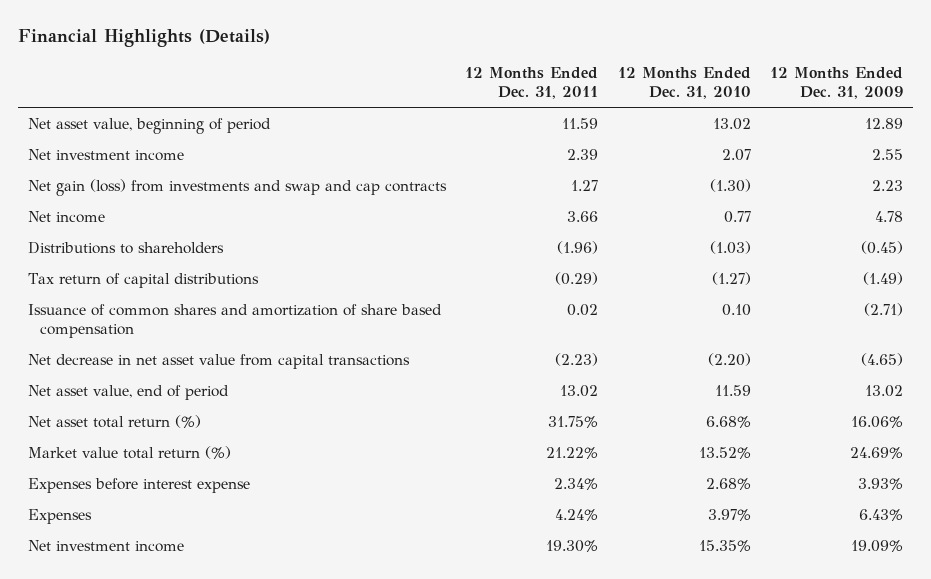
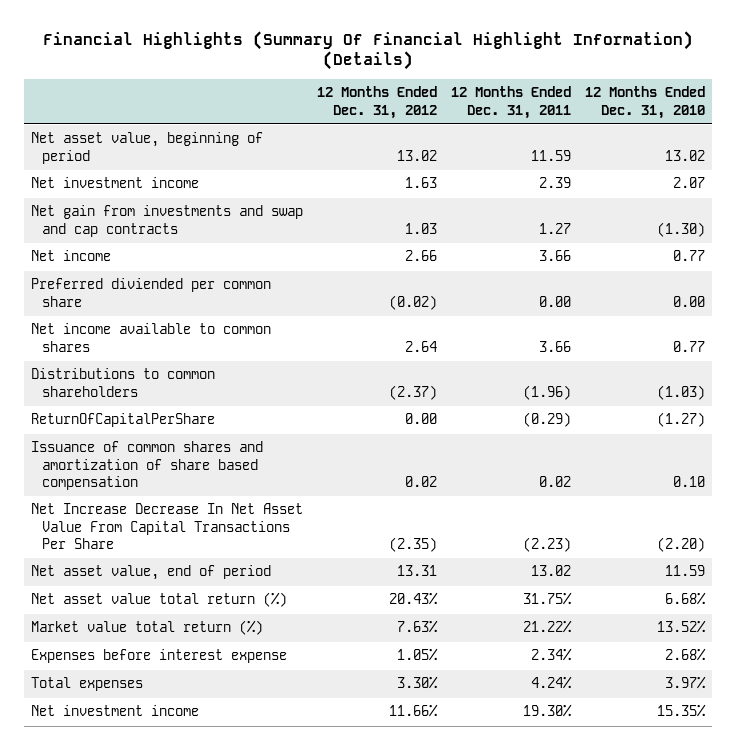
[17,28,270,47] Financial Highlights (Details) -> [42,30,693,71] Financial Highlights (Summary Of Financial Highlight Information) (Details)
[770,67,904,100] 12 Months Ended Dec. 31, 2009 -> none
none -> [316,86,437,119] 12 Months Ended Dec. 31, 2012
[27,178,447,196] Net gain (loss) from investments and swap and cap contracts -> [30,205,303,237] Net gain from investments and swap and cap contracts
none -> [30,278,271,307] Preferred diviended per common share
none -> [30,323,271,352] Net income available to common shares
[27,241,224,254] Distributions to shareholders -> [30,368,215,397] Distributions to common shareholders
[27,272,259,288] Tax return of capital distributions -> [30,413,215,428] ReturnOfCapitalPerShare
[27,353,410,369] Net decrease in net asset value from capital transactions -> [30,503,303,550] Net Increase Decrease In Net Asset Value From Capital Transactions Per Share
[27,414,201,428] Net asset total return (%) -> [30,592,287,608] Net asset value total return (%)
[27,508,92,524] Expenses -> [30,677,143,692] Total expenses

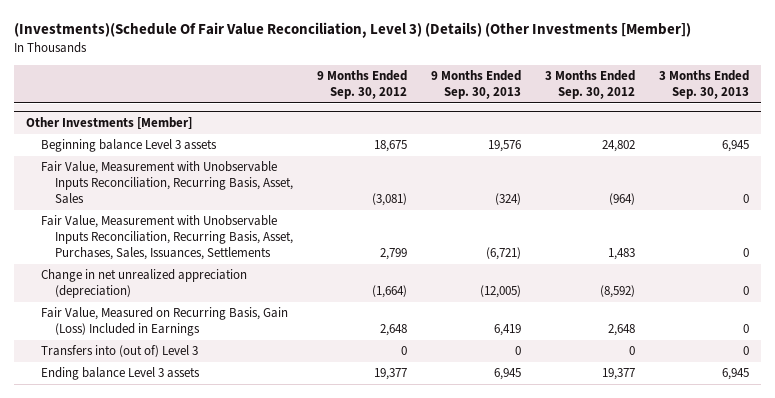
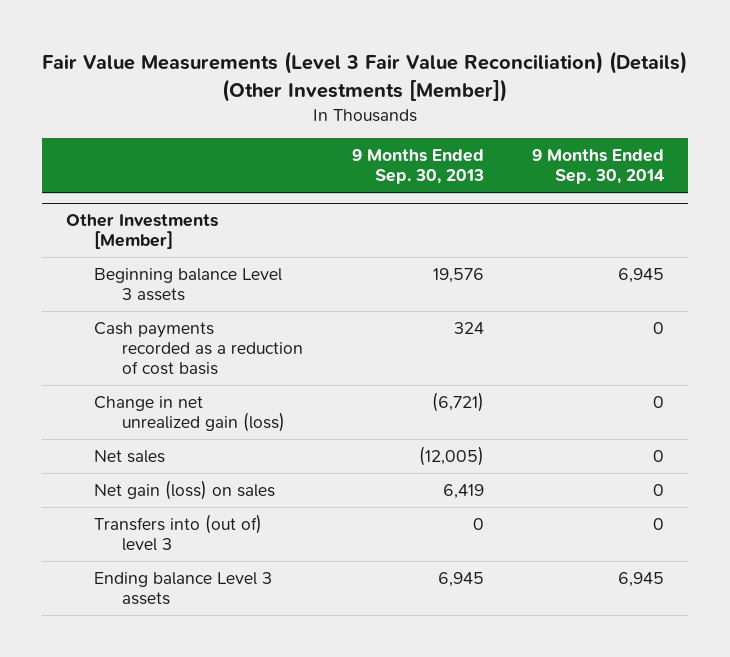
[14,22,692,39] (Investments)(Schedule Of Fair Value Reconciliation, Level 3) (Details) (Other Investments [Member]) -> [42,51,688,102] Fair Value Measurements (Level 3 Fair Value Reconciliation) (Details) (Other Investments [Member])
[317,69,408,99] 9 Months Ended Sep. 30, 2012 -> none
[545,69,636,99] 3 Months Ended Sep. 30, 2012 -> none
[659,69,750,99] 3 Months Ended Sep. 30, 2013 -> none
none -> [532,148,665,185] 9 Months Ended Sep. 30, 2014
[40,161,294,205] Fair Value, Measurement with Unobservable Inputs Reconciliation, Recurring Basis, Asset, Sales -> none
none -> [94,321,304,376] Cash payments recorded as a reduction of cost basis
[40,215,294,261] Fair Value, Measurement with Unobservable Inputs Reconciliation, Recurring Basis, Asset, Purchases, Sales, Issuances, Settlements -> [94,395,286,433] Change in net unrealized gain (loss)
[40,269,247,299] Change in net unrealized appreciation (depreciation) -> [94,449,166,463] Net sales
[40,307,288,337] Fair Value, Measured on Recurring Basis, Gain (Loss) Included in Earnings -> [94,479,276,500] Net gain (loss) on sales
[40,345,198,358] Transfers into (out of) Level 3 -> [94,513,263,552] Transfers into (out of) level 3

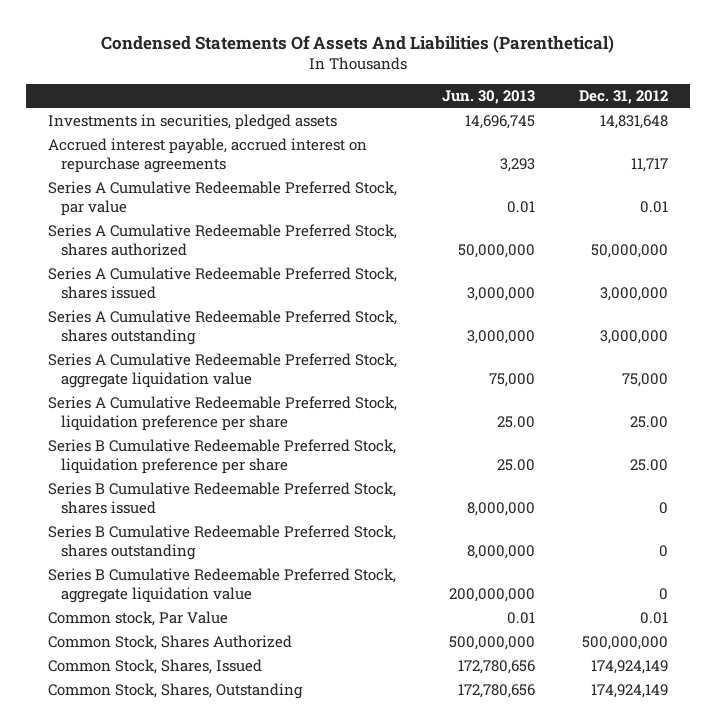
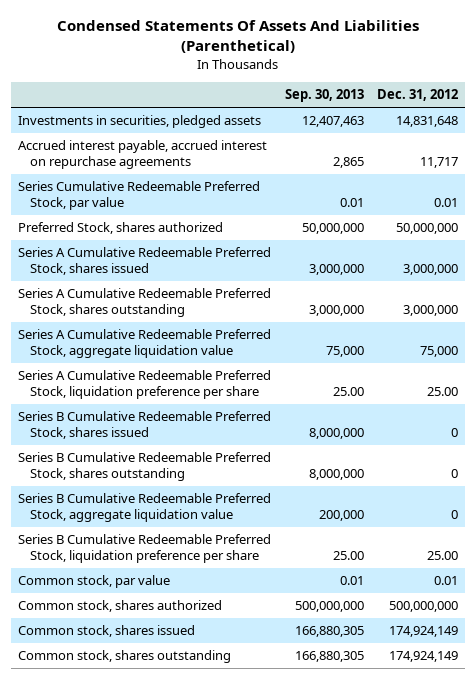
[441,90,535,105] Jun. 30, 2013 -> none
none -> [284,89,364,103] Sep. 30, 2013
[48,181,398,217] Series A Cumulative Redeemable Preferred Stock, par value -> [17,181,260,211] Series Cumulative Redeemable Preferred Stock, par value
[48,224,398,257] Series A Cumulative Redeemable Preferred Stock, shares authorized -> [17,222,223,235] Preferred Stock, shares authorized
[48,439,397,475] Series B Cumulative Redeemable Preferred Stock, liquidation preference per share -> [17,534,271,564] Series B Cumulative Redeemable Preferred Stock, liquidation preference per share
[48,611,229,627] Common stock, Par Value -> [17,575,170,589] Common stock, par value
[48,635,293,651] Common Stock, Shares Authorized -> [17,600,222,613] Common stock, shares authorized
[48,659,263,675] Common Stock, Shares, Issued -> [17,625,195,638] Common stock, shares issued
[48,683,304,700] Common Stock, Shares, Outstanding -> [17,650,231,664] Common stock, shares outstanding

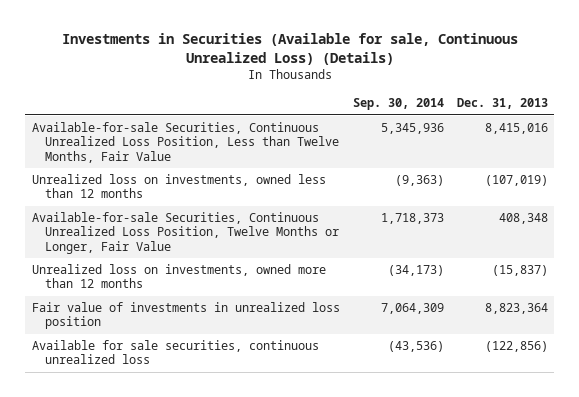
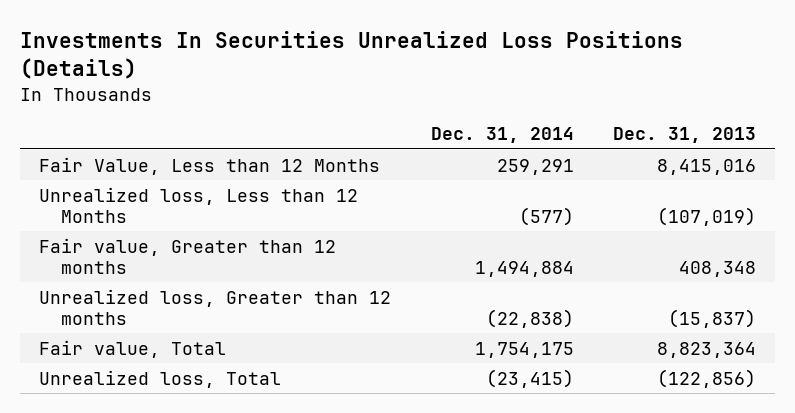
[61,32,518,65] Investments in Securities (Available for sale, Continuous Unrealized Loss) (Details) -> [19,31,683,80] Investments In Securities Unrealized Loss Positions (Details)
[352,98,444,111] Sep. 30, 2014 -> none
none -> [430,127,574,144] Dec. 31, 2014
[31,122,339,163] Available-for-sale Securities, Continuous Unrealized Loss Position, Less than Twelve Months, Fair Value -> [39,156,381,175] Fair Value, Less than 12 Months
[31,174,326,199] Unrealized loss on investments, owned less than 12 months -> [39,186,359,223] Unrealized loss, Less than 12 Months
[31,212,339,254] Available-for-sale Securities, Continuous Unrealized Loss Position, Twelve Months or Longer, Fair Value -> [39,237,337,274] Fair value, Greater than 12 months
[31,264,326,289] Unrealized loss on investments, owned more than 12 months -> [39,288,392,325] Unrealized loss, Greater than 12 months
[31,302,340,330] Fair value of investments in unrealized loss position -> [39,339,227,358] Fair value, Total
[31,340,319,365] Available for sale securities, continuous unrealized loss -> [39,369,282,388] Unrealized loss, Total

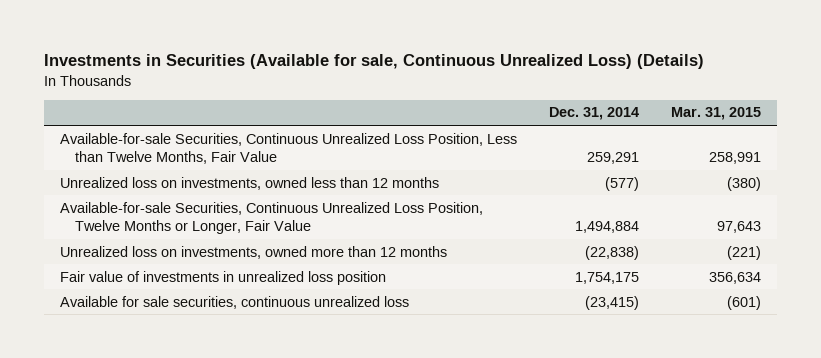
[19,31,683,80] Investments In Securities Unrealized Loss Positions (Details) -> [44,54,705,70] Investments in Securities (Available for sale, Continuous Unrealized Loss) (Details)
[612,127,756,144] Dec. 31, 2013 -> none
none -> [670,107,761,121] Mar. 31, 2015
[39,156,381,175] Fair Value, Less than 12 Months -> [59,132,517,164] Available-for-sale Securities, Continuous Unrealized Loss Position, Less than Twelve Months, Fair Value
[39,186,359,223] Unrealized loss, Less than 12 Months -> [59,176,439,190] Unrealized loss on investments, owned less than 12 months
[39,237,337,274] Fair value, Greater than 12 months -> [59,201,483,234] Available-for-sale Securities, Continuous Unrealized Loss Position, Twelve Months or Longer, Fair Value
[39,288,392,325] Unrealized loss, Greater than 12 months -> [59,245,447,259] Unrealized loss on investments, owned more than 12 months
[39,339,227,358] Fair value, Total -> [59,270,386,285] Fair value of investments in unrealized loss position
[39,369,282,388] Unrealized loss, Total -> [59,295,409,309] Available for sale securities, continuous unrealized loss

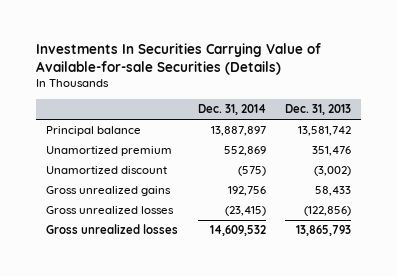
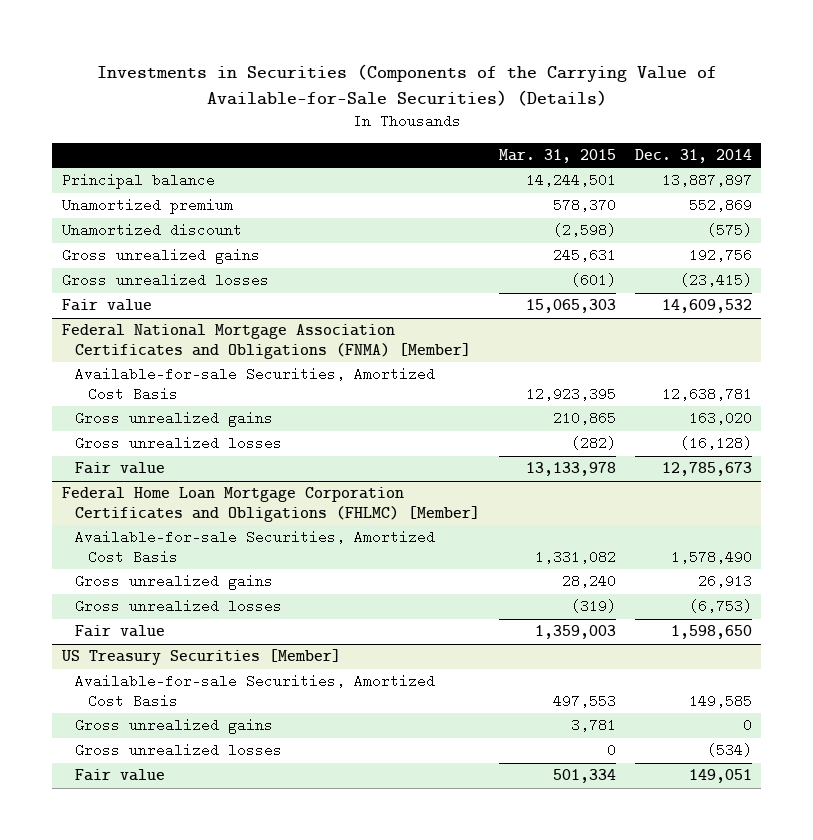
[35,42,321,75] Investments In Securities Carrying Value of Available-for-sale Securities (Details) -> [96,64,717,106] Investments in Securities (Components of the Carrying Value of Available-for-Sale Securities) (Details)
[285,104,352,116] Dec. 31, 2013 -> none
none -> [498,149,616,164] Mar. 31, 2015
none -> [61,299,152,312] Fair value
none -> [61,324,471,359] Federal National Mortgage Association Certificates and Obligations (FNMA) [Member]
none -> [74,367,435,401] Available-for-sale Securities, Amortized Cost Basis
none -> [74,411,273,428] Gross unrealized gains
[209,225,266,237] 14,609,532 -> [679,436,752,451] (16,128)
none -> [74,462,165,475] Fair value
none -> [61,487,480,522] Federal Home Loan Mortgage Corporation Certificates and Obligations (FHLMC) [Member]
none -> [74,530,435,564] Available-for-sale Securities, Amortized Cost Basis
none -> [74,574,273,591] Gross unrealized gains
none -> [74,599,282,614] Gross unrealized losses
none -> [74,625,165,638] Fair value
none -> [60,649,341,666] US Treasury Securities [Member]
none -> [74,674,435,708] Available-for-sale Securities, Amortized Cost Basis
none -> [74,718,273,735] Gross unrealized gains
none -> [74,743,282,758] Gross unrealized losses
none -> [74,769,165,782] Fair value

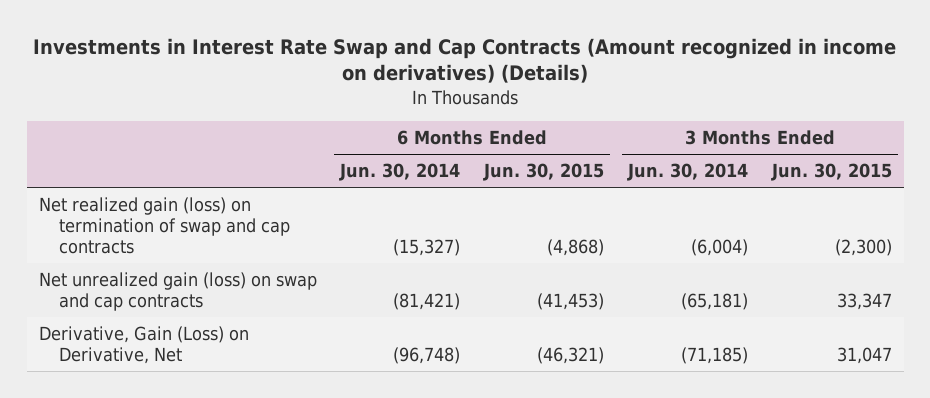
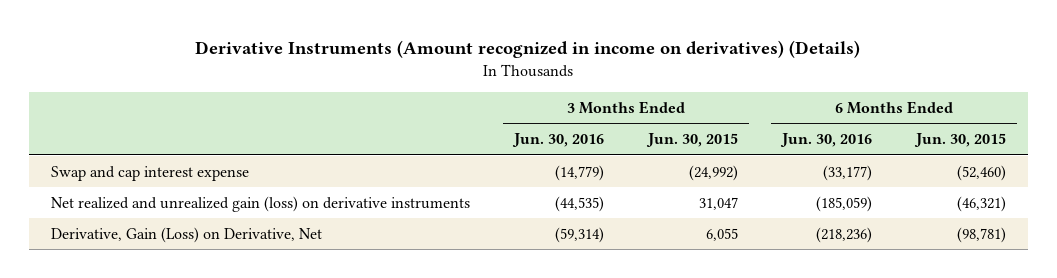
[33,37,897,84] Investments in Interest Rate Swap and Cap Contracts (Amount recognized in income on derivatives) (Details) -> [195,39,861,58] Derivative Instruments (Amount recognized in income on derivatives) (Details)
[339,162,461,181] Jun. 30, 2014 -> none
[627,162,749,181] Jun. 30, 2014 -> none
none -> [511,133,604,148] Jun. 30, 2016
none -> [779,133,872,148] Jun. 30, 2016
[38,271,317,312] Net unrealized gain (loss) on swap and cap contracts -> none
none -> [50,165,249,181] Swap and cap interest expense
[38,196,290,255] Net realized gain (loss) on termination of swap and cap contracts -> [50,195,470,212] Net realized and unrealized gain (loss) on derivative instruments
[547,239,605,257] (4,868) -> [956,195,1006,212] (46,321)
[834,239,892,257] (2,300) -> [698,196,738,210] 31,047
[537,347,605,365] (46,321) -> [956,226,1006,243] (98,781)
[836,347,892,365] 31,047 -> [705,227,738,241] 6,055

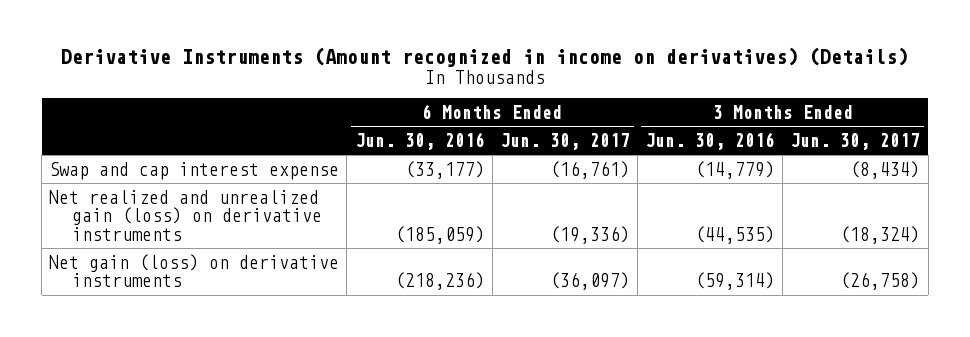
[645,133,738,148] Jun. 30, 2015 -> none
[913,133,1006,148] Jun. 30, 2015 -> none
none -> [499,132,630,150] Jun. 30, 2017
none -> [790,132,921,150] Jun. 30, 2017
[50,226,322,243] Derivative, Gain (Loss) on Derivative, Net -> [49,253,340,288] Net gain (loss) on derivative instruments

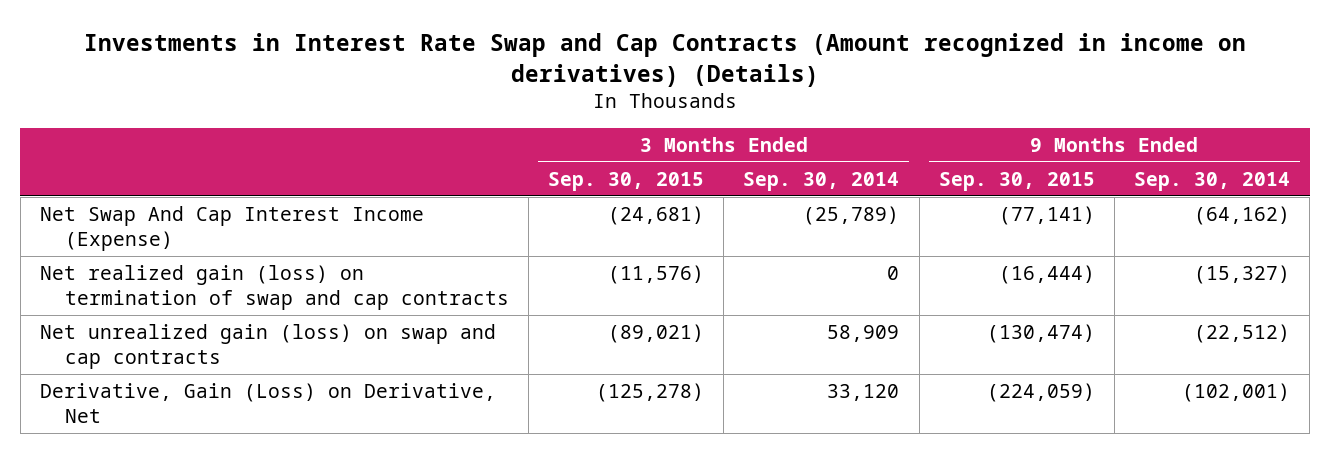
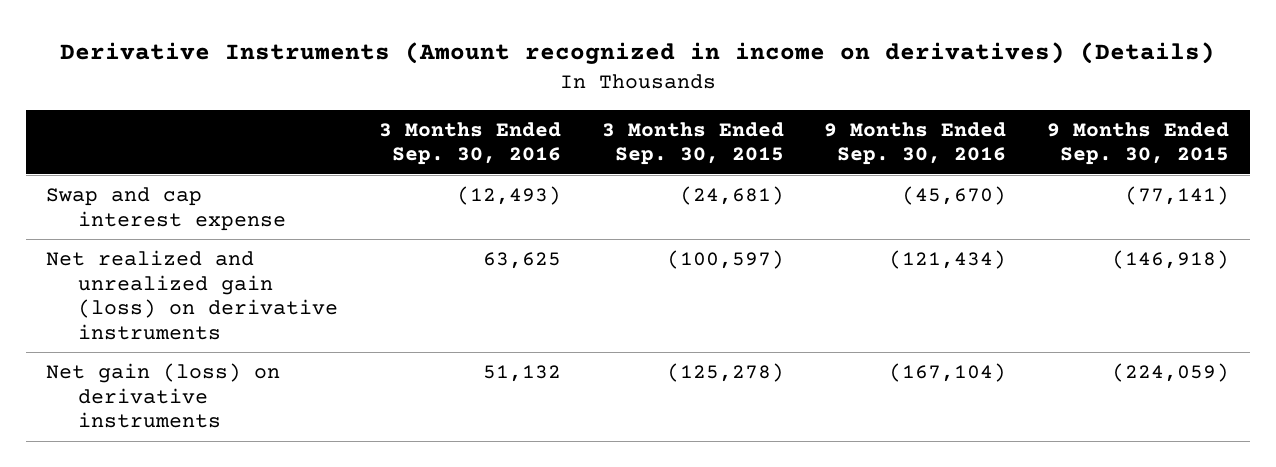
[84,33,1247,87] Investments in Interest Rate Swap and Cap Contracts (Amount recognized in income on derivatives) (Details) -> [59,42,1215,65] Derivative Instruments (Amount recognized in income on derivatives) (Details)
[743,171,900,191] Sep. 30, 2014 -> none
[1134,171,1291,191] Sep. 30, 2014 -> none
none -> [378,121,561,166] 3 Months Ended Sep. 30, 2016
none -> [824,121,1007,166] 9 Months Ended Sep. 30, 2016
[40,324,497,370] Net unrealized gain (loss) on swap and cap contracts -> none
[40,206,425,252] Net Swap And Cap Interest Income (Expense) -> [46,186,286,231] Swap and cap interest expense
[40,265,509,311] Net realized gain (loss) on termination of swap and cap contracts -> [46,249,338,341] Net realized and unrealized gain (loss) on derivative instruments
[608,265,705,285] (11,576) -> [666,249,784,269] (100,597)
[998,265,1095,285] (16,444) -> [1112,249,1230,269] (146,918)
[40,383,497,424] Derivative, Gain (Loss) on Derivative, Net -> [46,362,281,429] Net gain (loss) on derivative instruments

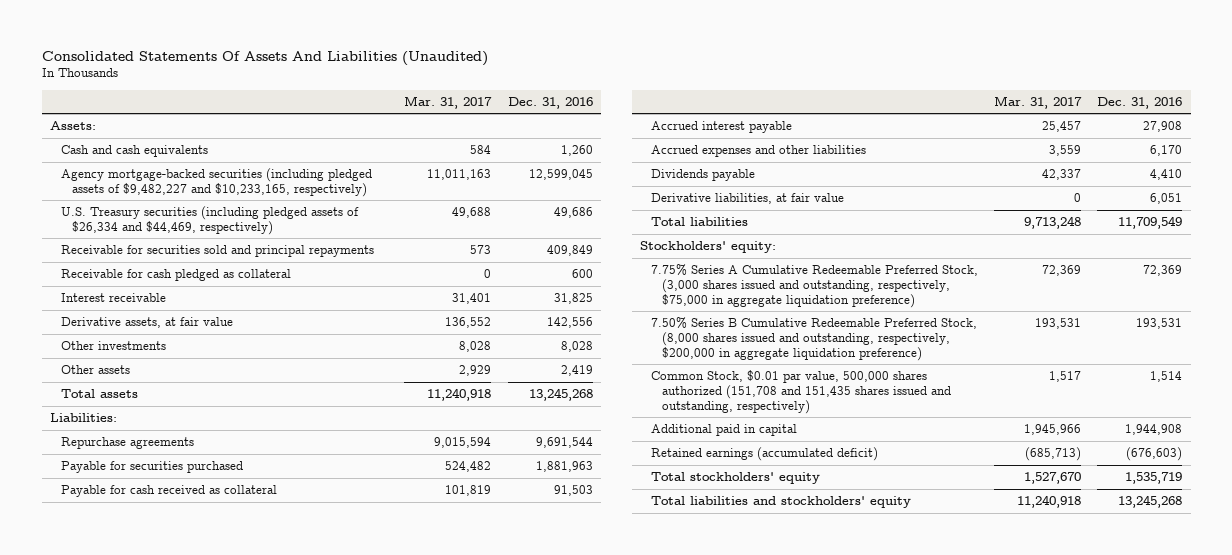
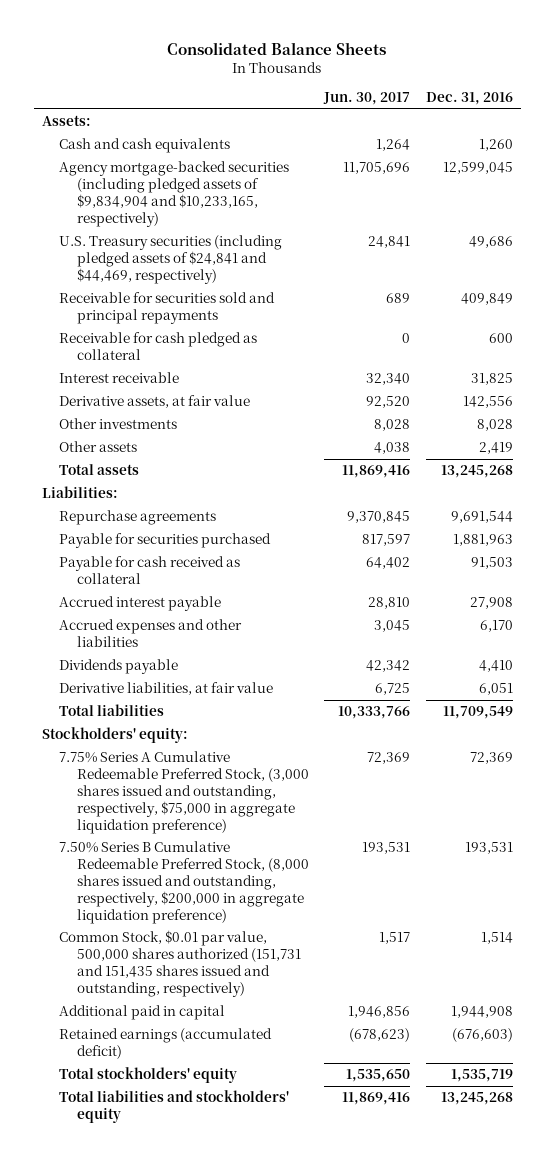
[41,50,488,66] Consolidated Statements Of Assets And Liabilities (Unaudited) -> [167,41,387,55] Consolidated Balance Sheets
[404,95,493,109] Mar. 31, 2017 -> none
none -> [323,92,411,106] Jun. 30, 2017
[61,168,373,197] Agency mortgage-backed securities (including pledged assets of $9,482,227 and $10,233,165, respectively) -> [59,161,290,227] Agency mortgage-backed securities (including pledged assets of $9,834,904 and $10,233,165, respectively)
[61,206,360,235] U.S. Treasury securities (including pledged assets of $26,334 and $44,469, respectively) -> [59,235,283,285] U.S. Treasury securities (including pledged assets of $24,841 and $44,469, respectively)
[651,370,952,414] Common Stock, $0.01 par value, 500,000 shares authorized (151,708 and 151,435 shares issued and outstanding, respectively) -> [59,930,301,997] Common Stock, $0.01 par value, 500,000 shares authorized (151,731 and 151,435 shares issued and outstanding, respectively)

